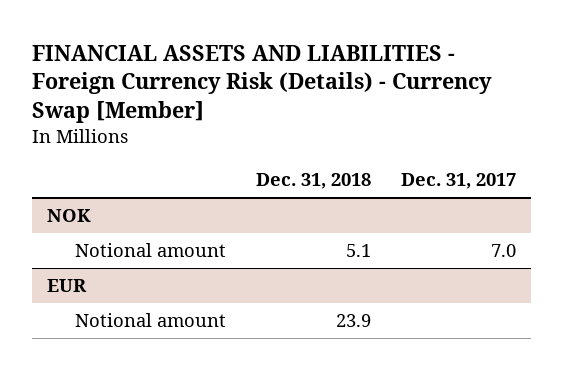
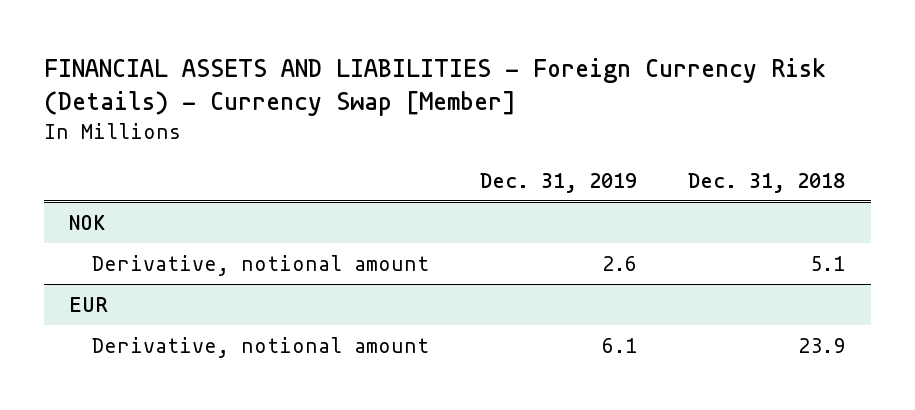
[401,173,517,190] Dec. 31, 2017 -> none
none -> [480,173,638,194] Dec. 31, 2019
[75,243,227,258] Notional amount -> [91,254,429,276] Derivative, notional amount
[75,313,227,328] Notional amount -> [91,336,429,358] Derivative, notional amount

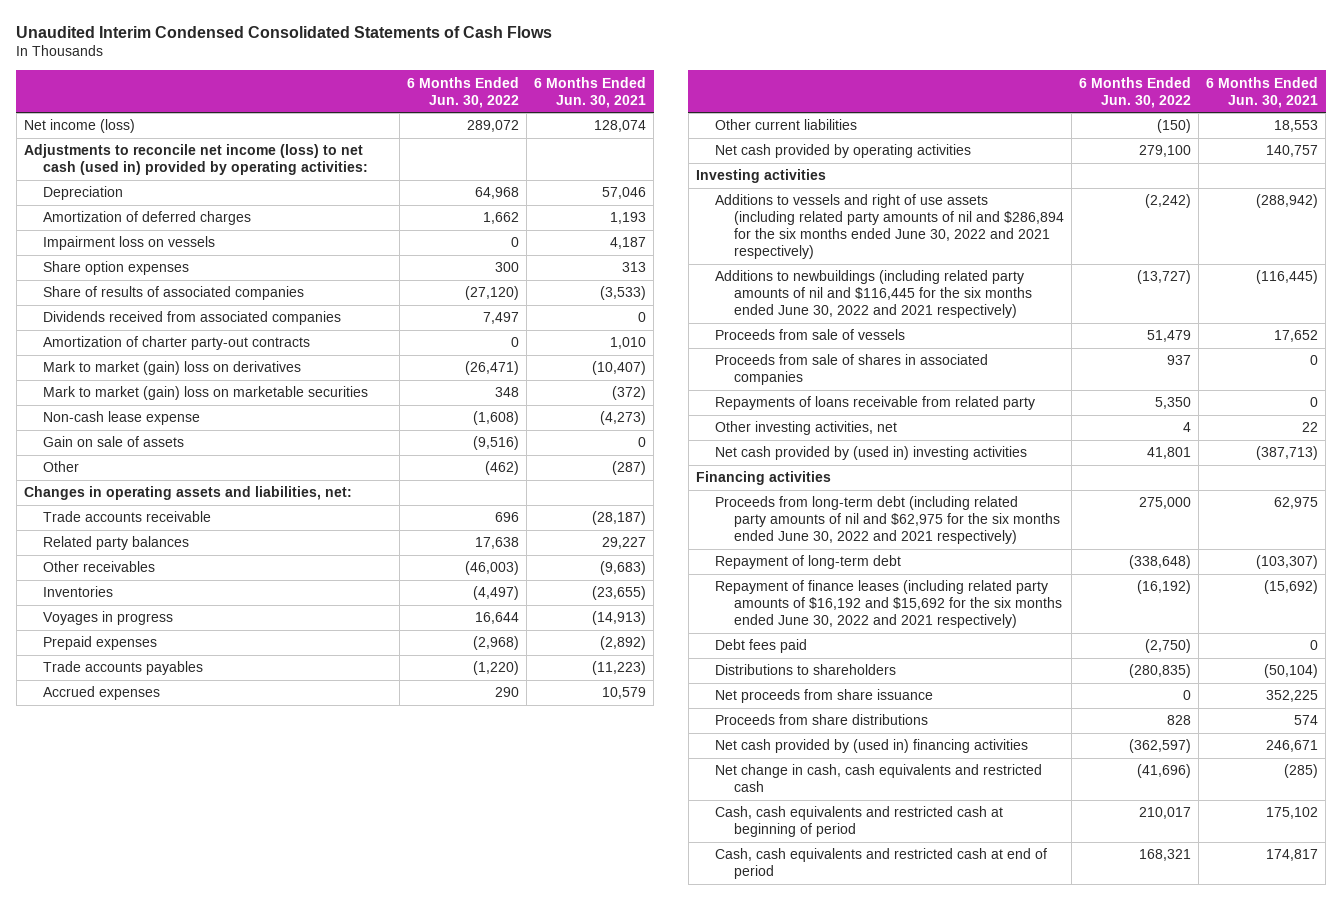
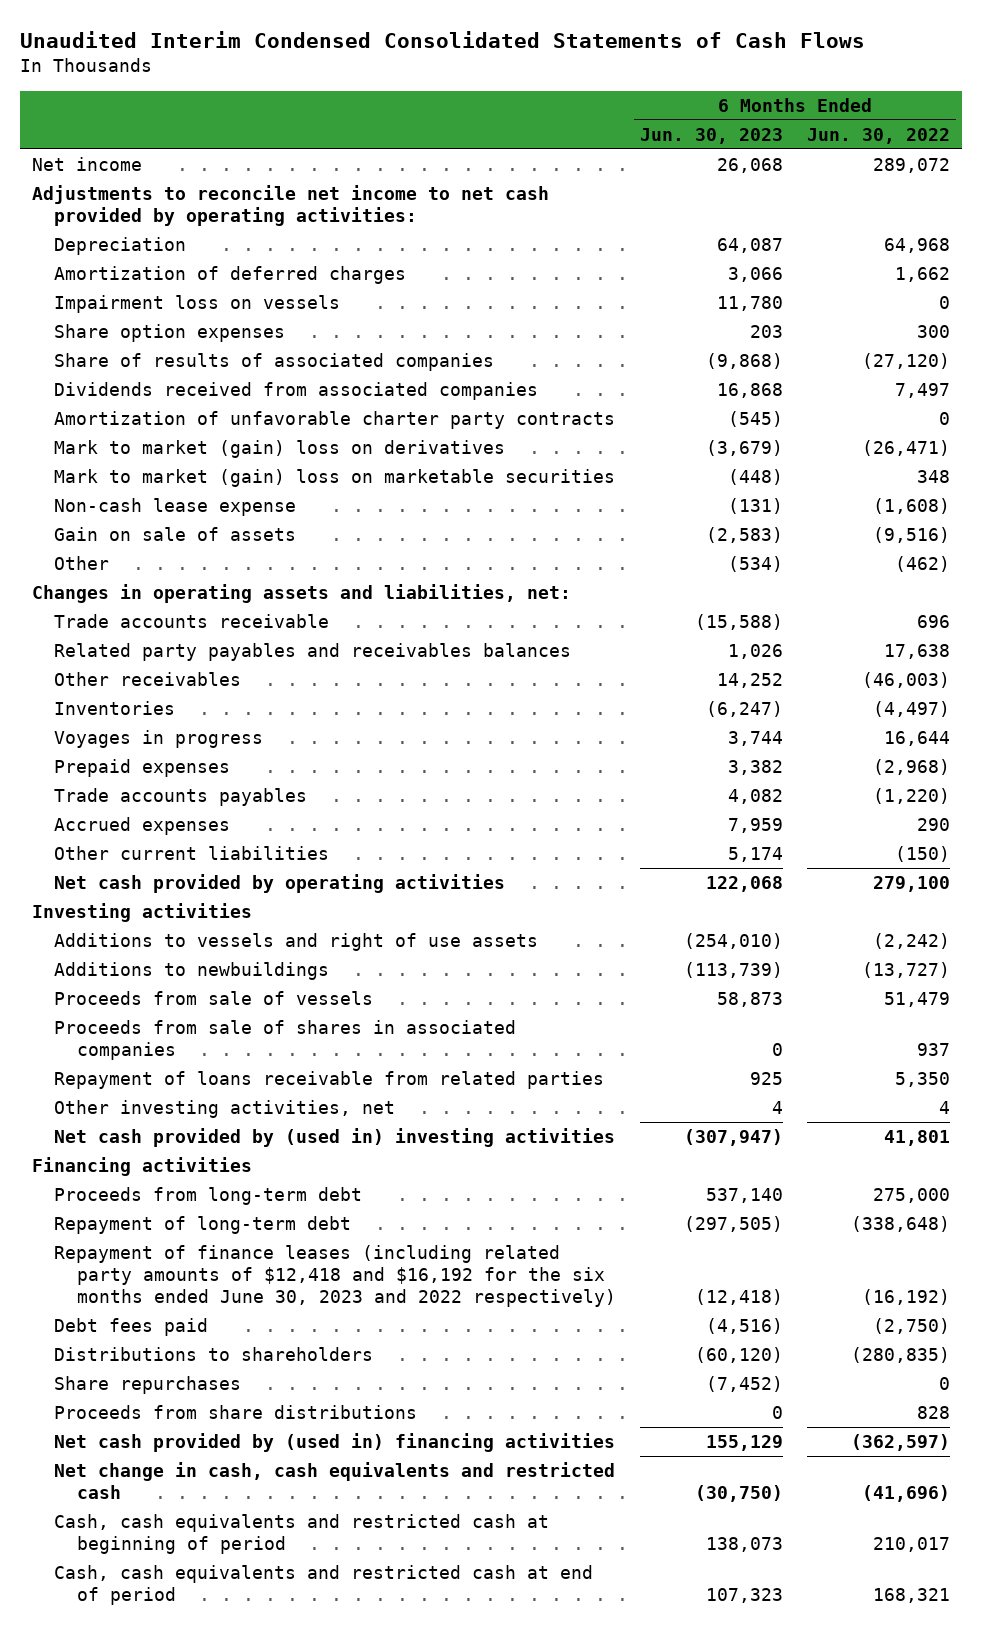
[533,76,646,108] 6 Months Ended Jun. 30, 2021 -> none
none -> [639,127,783,144] Jun. 30, 2023
[23,119,135,134] Net income (loss) -> [31,157,142,172] Net income
[23,144,368,176] Adjustments to reconcile net income (loss) to net cash (used in) provided by operating activities: -> [31,185,549,226] Adjustments to reconcile net income to net cash provided by operating activities:
[42,336,310,351] Amortization of charter party-out contracts -> [54,411,616,430] Amortization of unfavorable charter party contracts
[42,536,189,551] Related party balances -> [54,643,572,662] Related party payables and receivables balances
[714,194,1064,260] Additions to vessels and right of use assets (including related party amounts of nil and $286,894 for the six months ended June 30, 2022 and 2021 respectively) -> [54,933,539,952] Additions to vessels and right of use assets
[714,270,1032,319] Additions to newbuildings (including related party amounts of nil and $116,445 for the six months ended June 30, 2022 and 2021 respectively) -> [54,962,330,981] Additions to newbuildings
[714,396,1035,411] Repayments of loans receivable from related party -> [54,1071,605,1090] Repayment of loans receivable from related parties
[714,496,1060,545] Proceeds from long-term debt (including related party amounts of nil and $62,975 for the six months ended June 30, 2022 and 2021 respectively) -> [54,1187,363,1206] Proceeds from long-term debt
[714,580,1062,629] Repayment of finance leases (including related party amounts of $16,192 and $15,692 for the six months ended June 30, 2022 and 2021 respectively) -> [54,1245,616,1307] Repayment of finance leases (including related party amounts of $12,418 and $16,192 for the six months ended June 30, 2023 and 2022 respectively)
[714,689,933,704] Net proceeds from share issuance -> none
none -> [54,1376,242,1395] Share repurchases

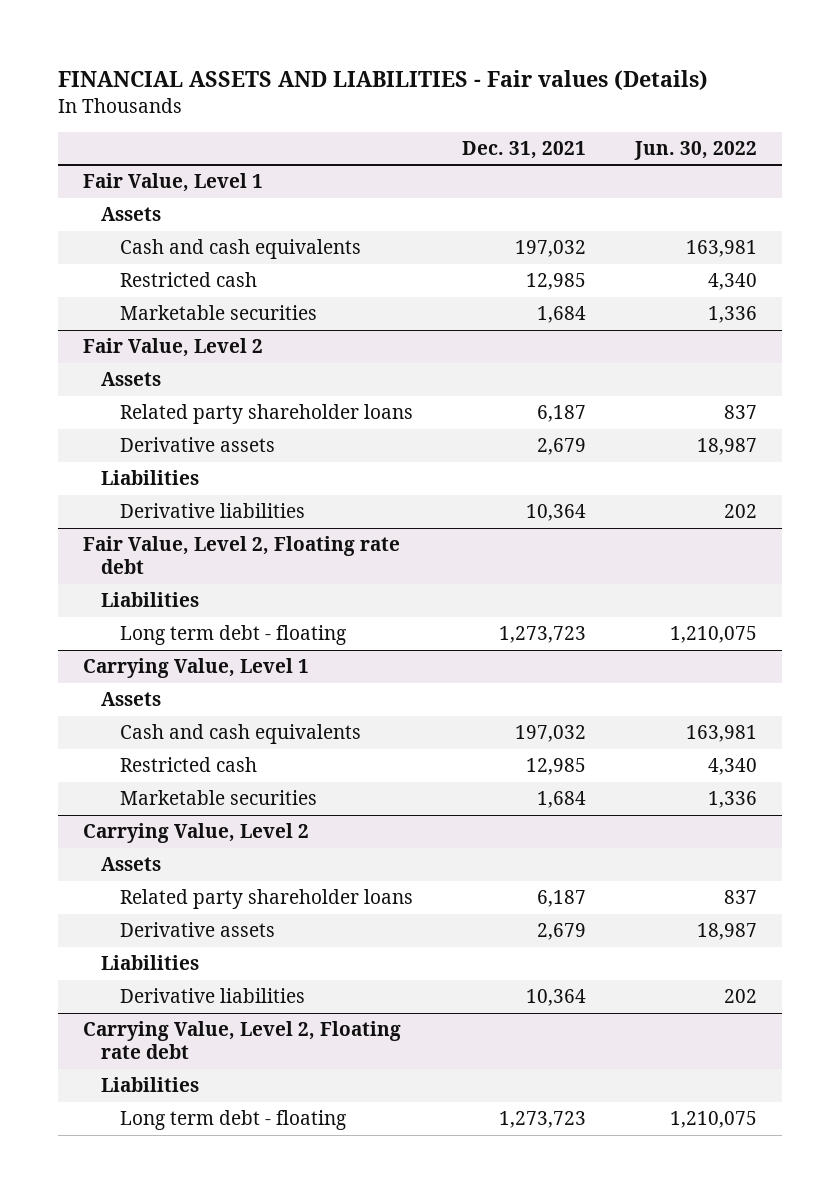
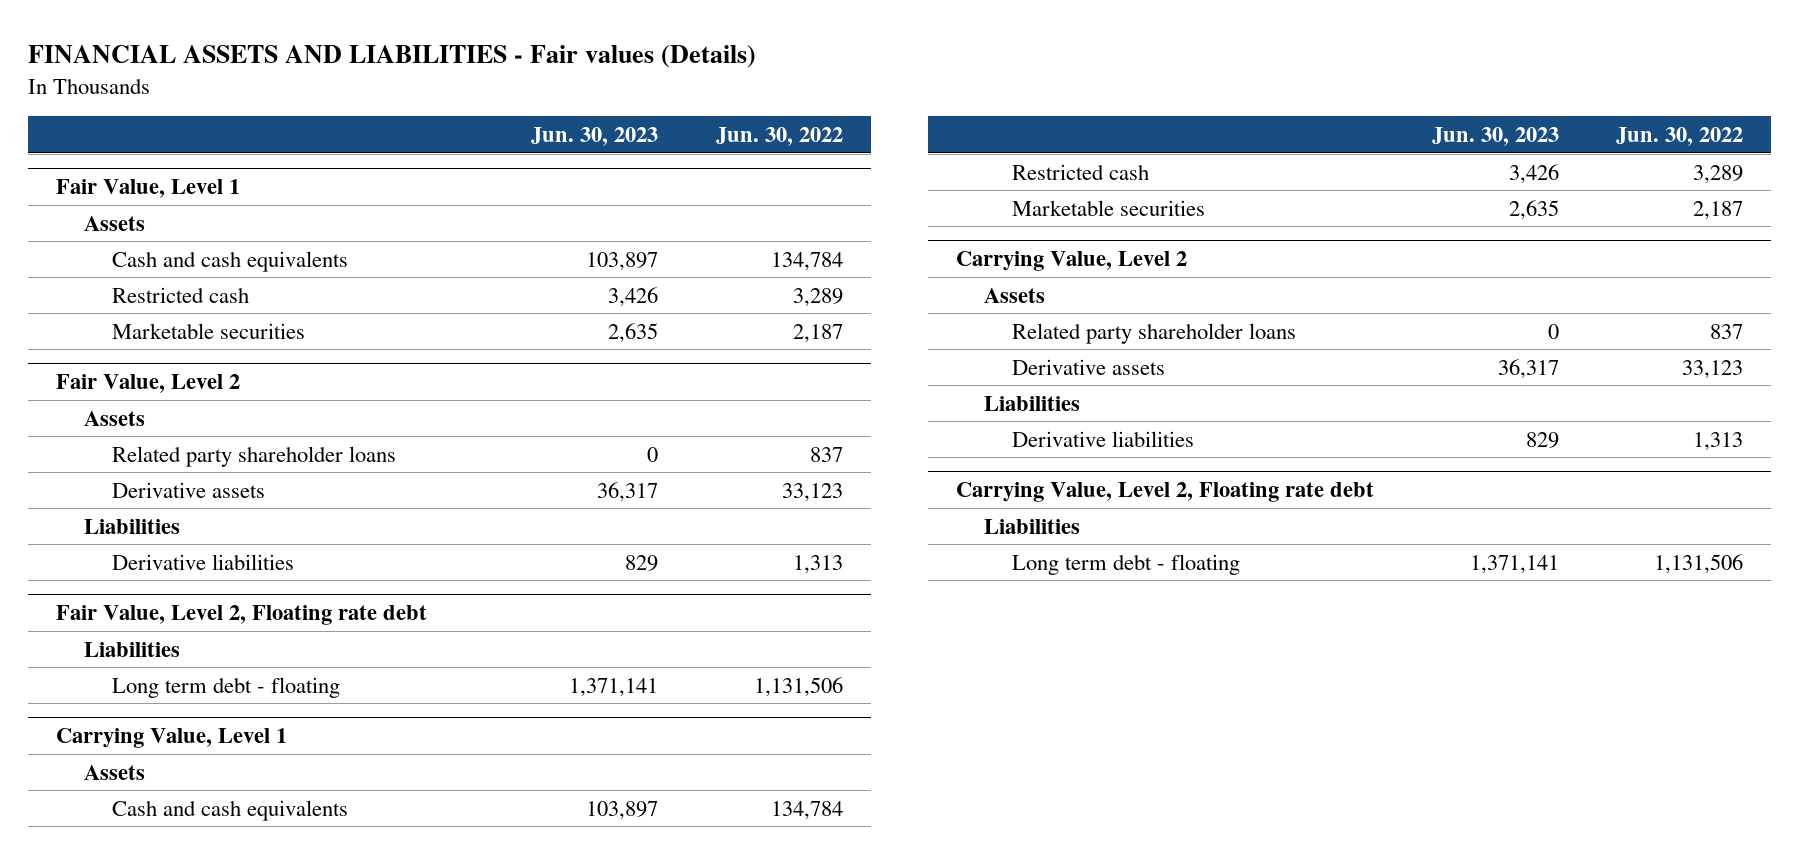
[462,140,587,159] Dec. 31, 2021 -> none
none -> [531,127,659,147] Jun. 30, 2023
[686,240,758,258] 163,981 -> [770,251,843,271] 134,784
[708,273,758,291] 4,340 -> [792,287,843,307] 3,289
[708,306,758,324] 1,336 -> [792,323,843,343] 2,187
[697,438,758,456] 18,987 -> [781,482,843,502] 33,123
[724,504,758,519] 202 -> [792,554,843,574] 1,313
[670,626,758,644] 1,210,075 -> [753,676,843,697] 1,131,506
[686,725,758,743] 163,981 -> [770,800,843,820] 134,784
[708,758,758,776] 4,340 -> [1692,164,1743,184] 3,289
[708,791,758,809] 1,336 -> [1692,200,1743,220] 2,187
[697,923,758,941] 18,987 -> [1681,359,1743,379] 33,123
[724,989,758,1004] 202 -> [1692,431,1743,451] 1,313
[670,1111,758,1129] 1,210,075 -> [1653,553,1743,574] 1,131,506

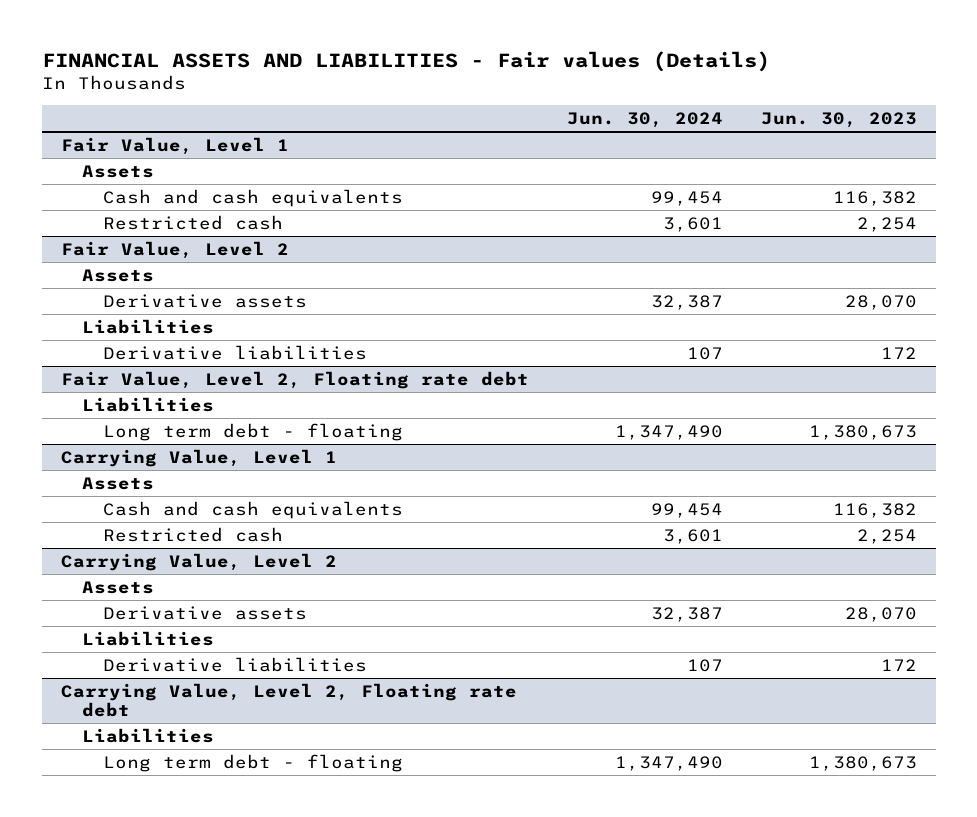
[715,127,843,147] Jun. 30, 2022 -> none
none -> [566,112,723,129] Jun. 30, 2024
[111,322,305,339] Marketable securities -> none
[586,251,659,271] 103,897 -> [832,190,917,206] 116,382
[608,286,659,307] 3,426 -> [856,216,917,232] 2,254
[111,445,396,467] Related party shareholder loans -> none
[597,481,659,502] 36,317 -> [844,294,917,310] 28,070
[625,554,659,571] 829 -> [880,346,917,359] 172
[569,677,659,697] 1,371,141 -> [808,424,917,440] 1,380,673
[1011,199,1205,216] Marketable securities -> none
[586,800,659,820] 103,897 -> [832,502,917,518] 116,382
[1508,163,1559,184] 3,426 -> [856,528,917,544] 2,254
[1011,322,1296,344] Related party shareholder loans -> none
[1497,358,1559,379] 36,317 -> [844,606,917,622] 28,070
[1525,431,1559,448] 829 -> [880,658,917,671] 172
[1469,554,1559,574] 1,371,141 -> [808,755,917,771] 1,380,673

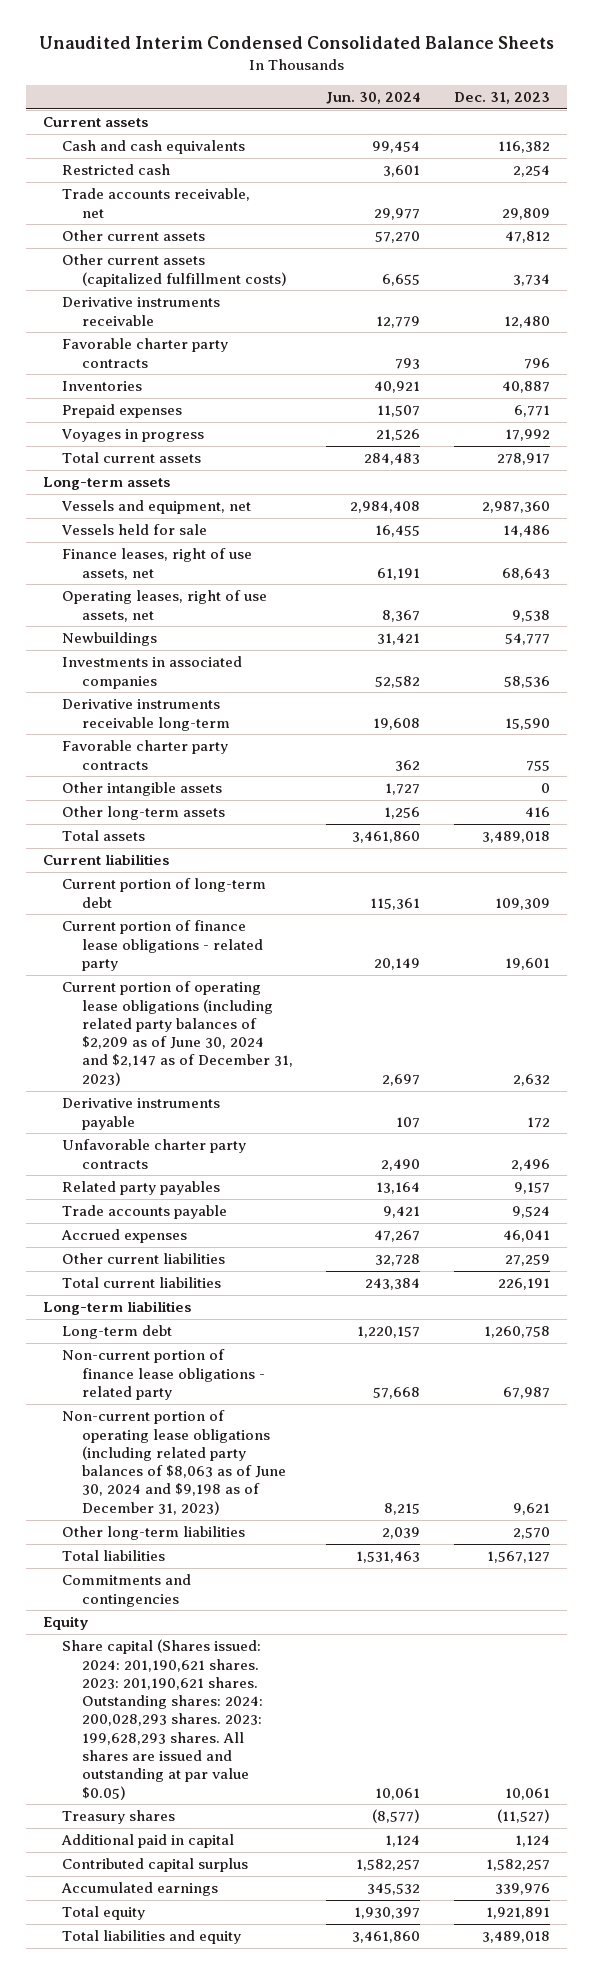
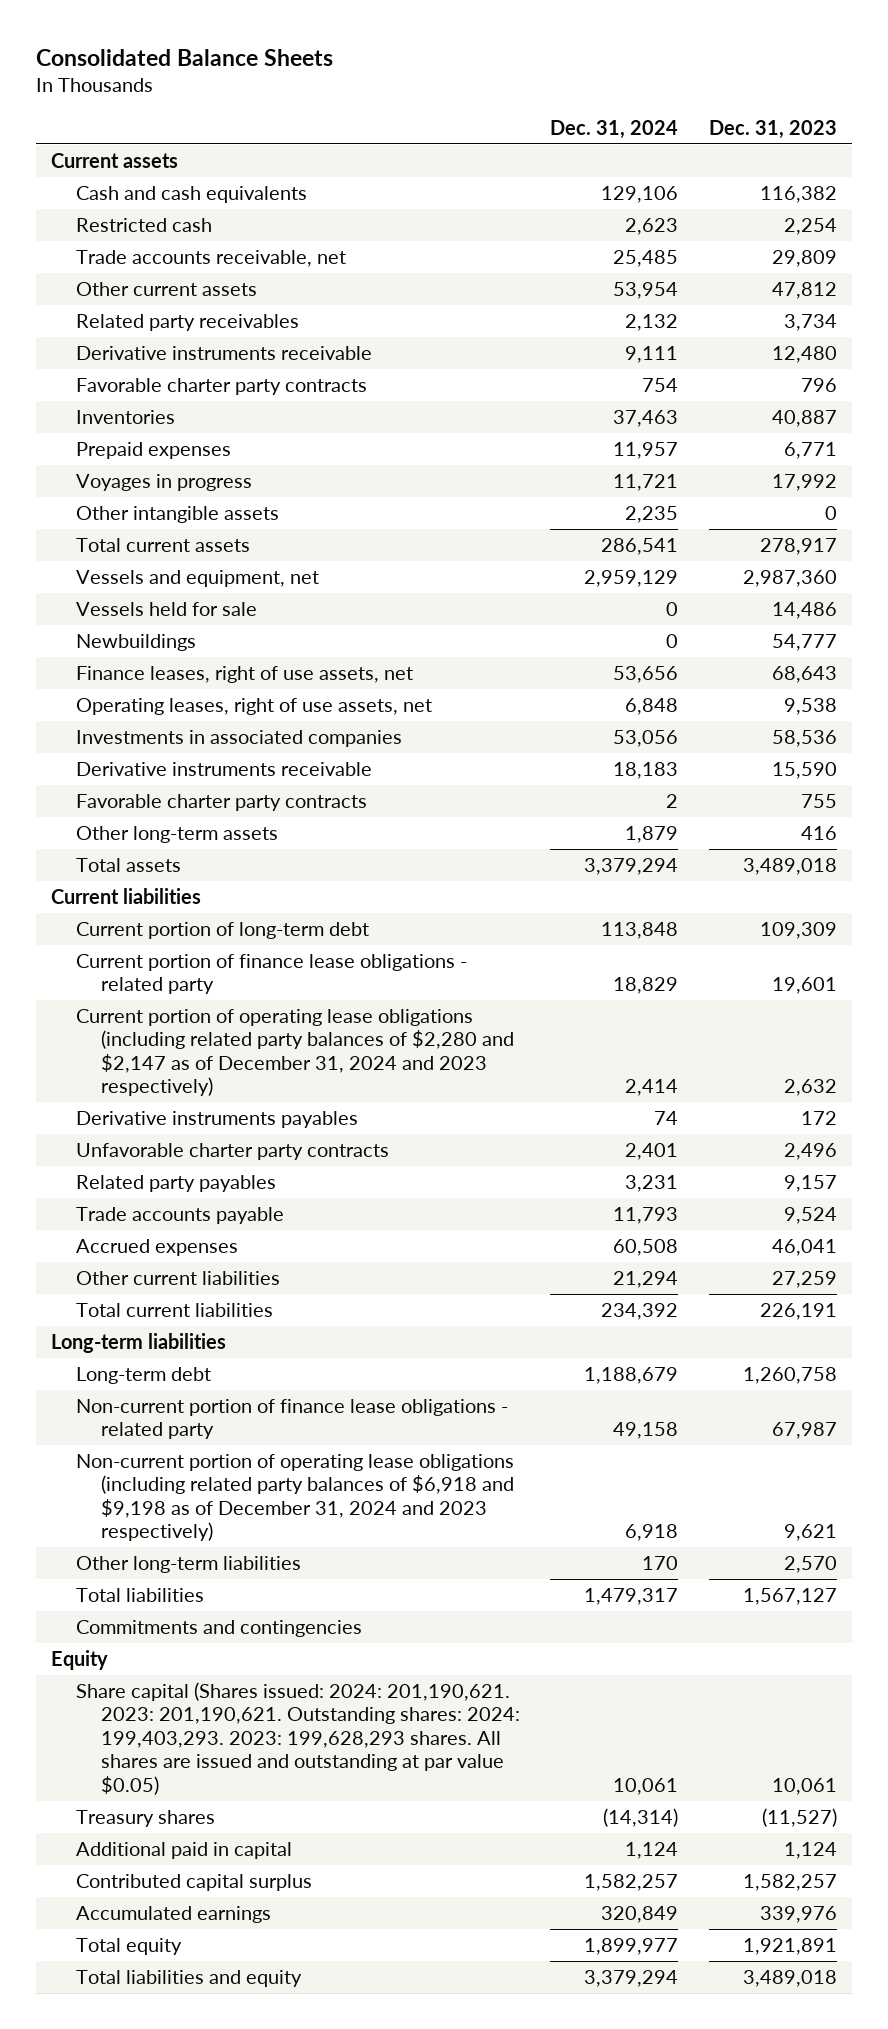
[38,36,554,50] Unaudited Interim Condensed Consolidated Balance Sheets -> [35,49,333,67] Consolidated Balance Sheets
[326,92,421,105] Jun. 30, 2024 -> none
none -> [550,119,679,139] Dec. 31, 2024
[62,254,287,287] Other current assets (capitalized fulfillment costs) -> [76,313,300,331] Related party receivables
[62,782,223,797] Other intangible assets -> [76,505,280,523] Other intangible assets
[43,477,171,491] Long-term assets -> none
[62,632,158,647] Newbuildings -> [76,633,197,651] Newbuildings
[62,699,230,731] Derivative instruments receivable long-term -> [76,761,373,776] Derivative instruments receivable
[62,981,293,1086] Current portion of operating lease obligations (including related party balances of $2,209 as of June 30, 2024 and $2,147 as of December 31, 2023) -> [76,1008,515,1097] Current portion of operating lease obligations (including related party balances of $2,280 and $2,147 as of December 31, 2024 and 2023 respectively)
[62,1098,221,1130] Derivative instruments payable -> [76,1110,359,1128] Derivative instruments payables
[62,1410,286,1515] Non-current portion of operating lease obligations (including related party balances of $8,063 as of June 30, 2024 and $9,198 as of December 31, 2023) -> [76,1453,515,1542] Non-current portion of operating lease obligations (including related party balances of $6,918 and $9,198 as of December 31, 2024 and 2023 respectively)
[62,1639,263,1800] Share capital (Shares issued: 2024: 201,190,621 shares. 2023: 201,190,621 shares. Outstanding shares: 2024: 200,028,293 shares. 2023: 199,628,293 shares. All shares are issued and outstanding at par value $0.05) -> [76,1681,521,1795] Share capital (Shares issued: 2024: 201,190,621. 2023: 201,190,621. Outstanding shares: 2024: 199,403,293. 2023: 199,628,293 shares. All shares are issued and outstanding at par value $0.05)

